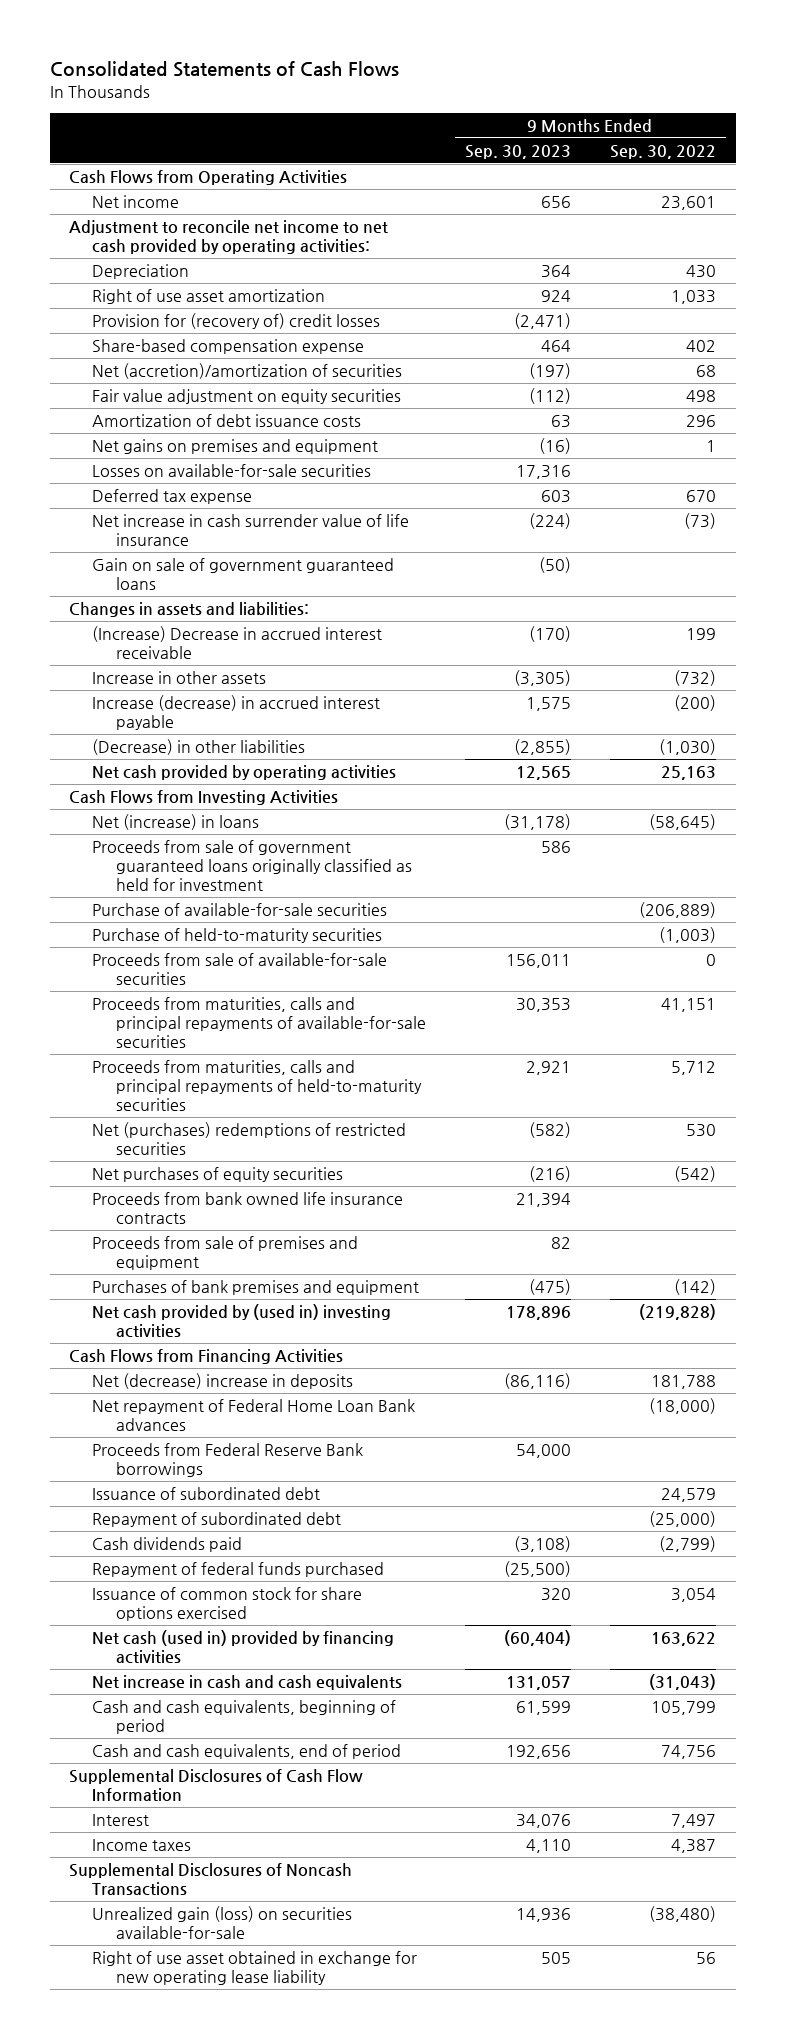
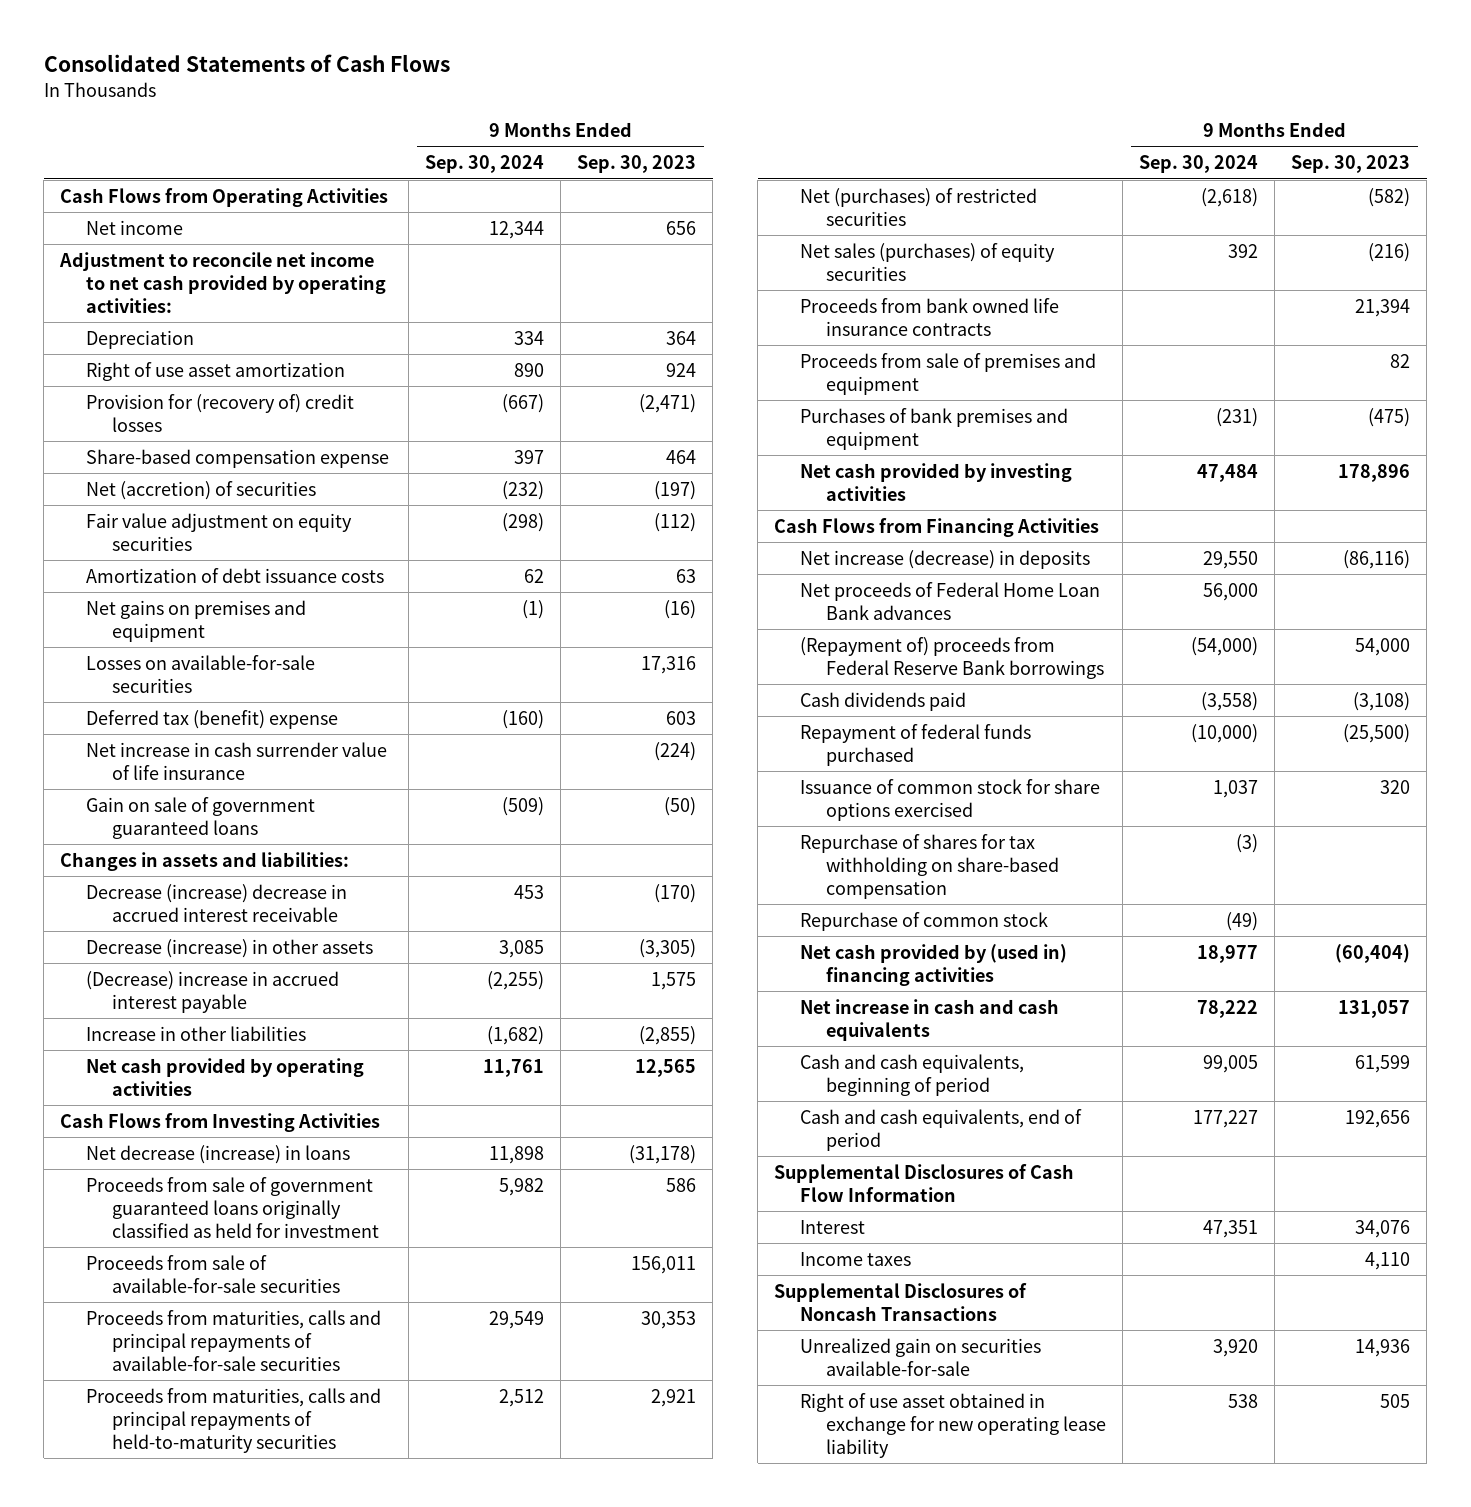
[609,144,716,159] Sep. 30, 2022 -> none
none -> [425,155,545,174] Sep. 30, 2024
[92,363,403,380] Net (accretion)/amortization of securities -> [86,480,317,500] Net (accretion) of securities
[92,489,253,505] Deferred tax expense -> [86,709,339,729] Deferred tax (benefit) expense
[92,626,383,660] (Increase) Decrease in accrued interest receivable -> [86,883,348,922] Decrease (increase) decrease in accrued interest receivable
[92,671,267,685] Increase in other assets -> [86,938,374,958] Decrease (increase) in other assets
[92,695,381,731] Increase (decrease) in accrued interest payable -> [86,970,340,1013] (Decrease) increase in accrued interest payable
[92,739,306,756] (Decrease) in other liabilities -> [86,1025,307,1041] Increase in other liabilities
[92,814,260,831] Net (increase) in loans -> [86,1144,351,1164] Net decrease (increase) in loans
[92,903,388,917] Purchase of available-for-sale securities -> none
[92,928,383,944] Purchase of held-to-maturity securities -> none
[92,1122,407,1156] Net (purchases) redemptions of restricted securities -> [800,187,1038,226] Net (purchases) of restricted securities
[92,1167,344,1183] Net purchases of equity securities -> [800,242,1056,281] Net sales (purchases) of equity securities
[92,1304,392,1339] Net cash provided by (used in) investing activities -> [800,462,1073,501] Net cash provided by investing activities
[92,1487,321,1501] Issuance of subordinated debt -> none
[92,1512,342,1528] Repayment of subordinated debt -> none
[92,1373,354,1390] Net (decrease) increase in deposits -> [800,549,1091,569] Net increase (decrease) in deposits
[92,1399,416,1432] Net repayment of Federal Home Loan Bank advances -> [800,581,1101,620] Net proceeds of Federal Home Loan Bank advances
[92,1443,364,1478] Proceeds from Federal Reserve Bank borrowings -> [800,636,1105,679] (Repayment of) proceeds from Federal Reserve Bank borrowings
none -> [800,833,1060,900] Repurchase of shares for tax withholding on share-based compensation
none -> [800,911,1049,931] Repurchase of common stock
[92,1630,395,1665] Net cash (used in) provided by financing activities -> [800,943,1068,986] Net cash provided by (used in) financing activities
[92,1906,353,1940] Unrealized gain (loss) on securities available-for-sale -> [800,1337,1042,1376] Unrealized gain on securities available-for-sale

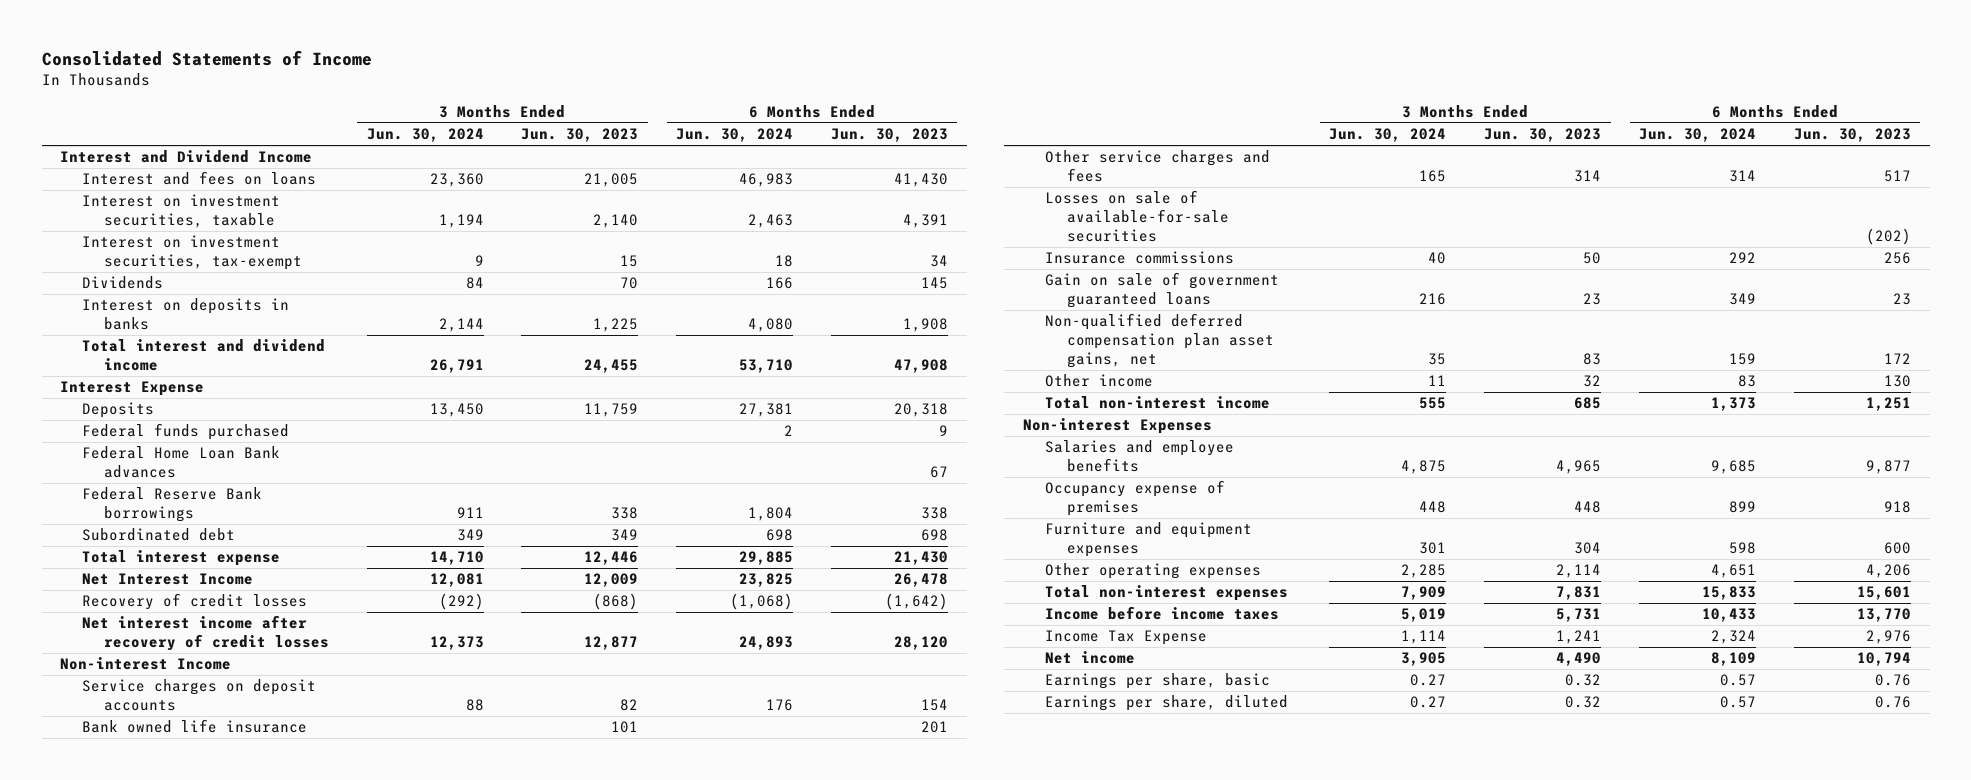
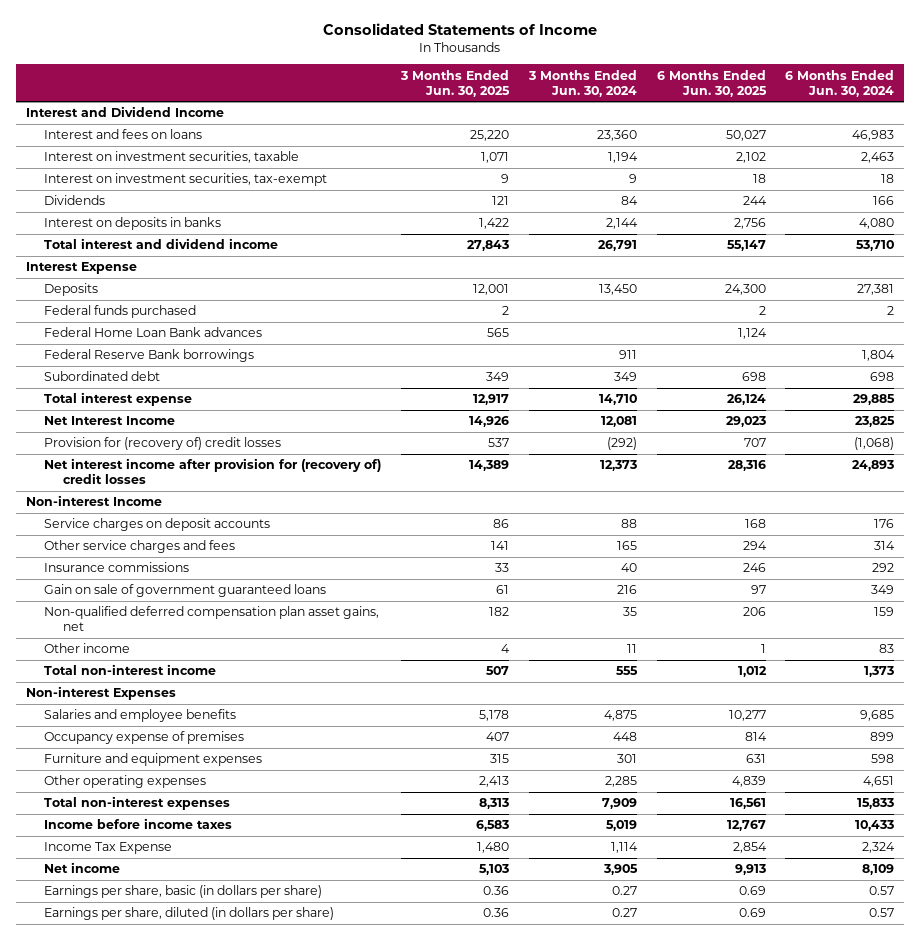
[521,128,639,143] Jun. 30, 2023 -> none
[830,128,948,143] Jun. 30, 2023 -> none
none -> [400,69,511,97] 3 Months Ended Jun. 30, 2025
none -> [656,69,767,97] 6 Months Ended Jun. 30, 2025
[82,593,308,611] Recovery of credit losses -> [44,437,282,451] Provision for (recovery of) credit losses
[82,615,329,652] Net interest income after recovery of credit losses -> [44,458,382,485] Net interest income after provision for (recovery of) credit losses
[82,719,308,734] Bank owned life insurance -> none
[1044,190,1229,242] Losses on sale of available-for-sale securities -> none
[1044,673,1270,690] Earnings per share, basic -> [44,885,323,899] Earnings per share, basic (in dollars per share)
[1044,695,1288,712] Earnings per share, diluted -> [44,907,335,921] Earnings per share, diluted (in dollars per share)

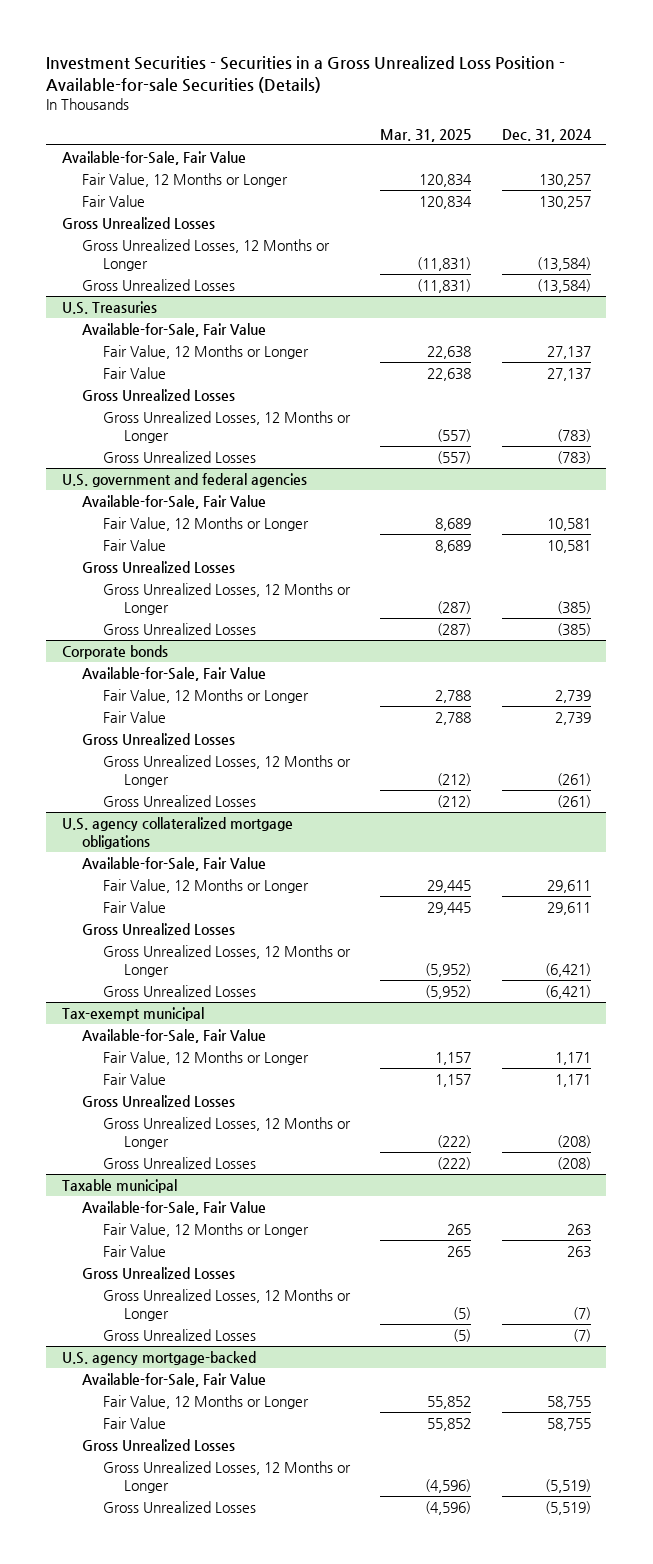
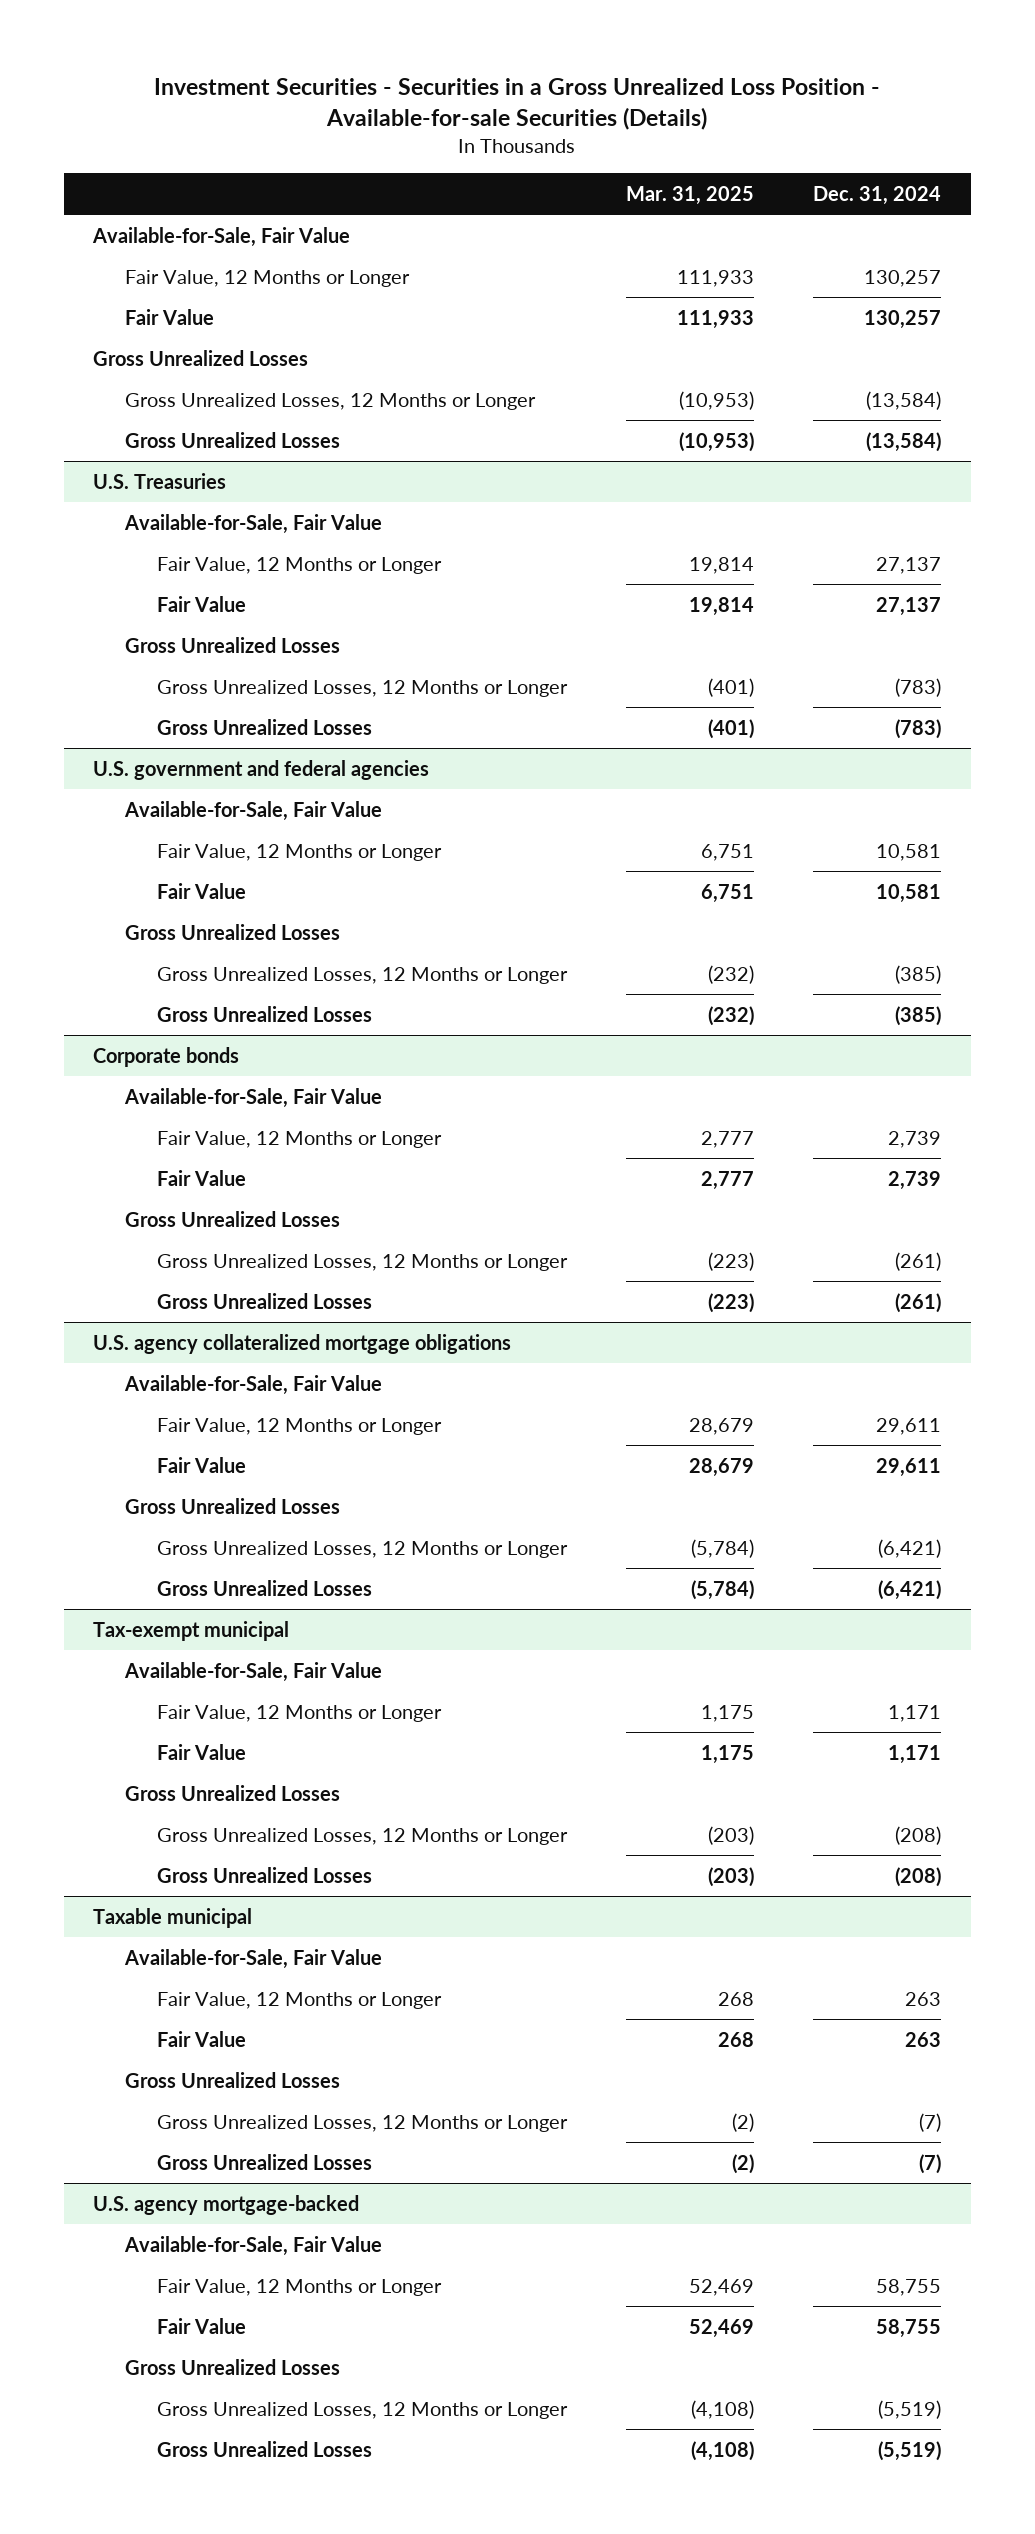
[419,174,473,188] 120,834 -> [676,269,754,287] 111,933
[419,196,473,210] 120,834 -> [676,309,754,329] 111,933
[417,257,472,272] (11,831) -> [678,390,754,410] (10,953)
[417,279,472,294] (11,831) -> [678,431,754,452] (10,953)
[427,346,472,360] 22,638 -> [688,556,754,574] 19,814
[427,368,472,382] 22,638 -> [688,596,754,616] 19,814
[437,429,472,443] (557) -> [707,677,754,697] (401)
[437,451,472,465] (557) -> [707,718,754,739] (401)
[435,518,472,532] 8,689 -> [700,843,754,861] 6,751
[435,540,472,554] 8,689 -> [700,883,754,903] 6,751
[437,601,472,615] (287) -> [707,964,754,984] (232)
[437,623,472,637] (287) -> [707,1005,754,1026] (232)
[435,690,472,704] 2,788 -> [700,1130,754,1148] 2,777
[435,712,472,726] 2,788 -> [700,1170,754,1190] 2,777
[437,773,472,787] (212) -> [707,1251,754,1271] (223)
[437,795,472,809] (212) -> [707,1292,754,1313] (223)
[427,880,472,894] 29,445 -> [688,1417,754,1435] 28,679
[427,902,472,916] 29,445 -> [688,1457,754,1477] 28,679
[425,963,472,978] (5,952) -> [690,1538,754,1558] (5,784)
[425,985,472,1000] (5,952) -> [690,1579,754,1600] (5,784)
[435,1052,472,1066] 1,157 -> [700,1704,754,1722] 1,175
[435,1074,472,1088] 1,157 -> [700,1744,754,1764] 1,175
[437,1135,472,1149] (222) -> [707,1825,754,1845] (203)
[437,1157,472,1171] (222) -> [707,1866,754,1887] (203)
[447,1224,472,1236] 265 -> [717,1991,754,2006] 268
[447,1246,472,1258] 265 -> [717,2031,754,2047] 268
[453,1307,472,1321] (5) -> [731,2112,754,2132] (2)
[453,1329,472,1343] (5) -> [731,2153,754,2174] (2)
[427,1396,472,1410] 55,852 -> [688,2278,754,2296] 52,469
[427,1418,472,1432] 55,852 -> [688,2318,754,2338] 52,469
[425,1479,472,1494] (4,596) -> [690,2399,754,2419] (4,108)
[425,1501,472,1516] (4,596) -> [690,2440,754,2461] (4,108)

